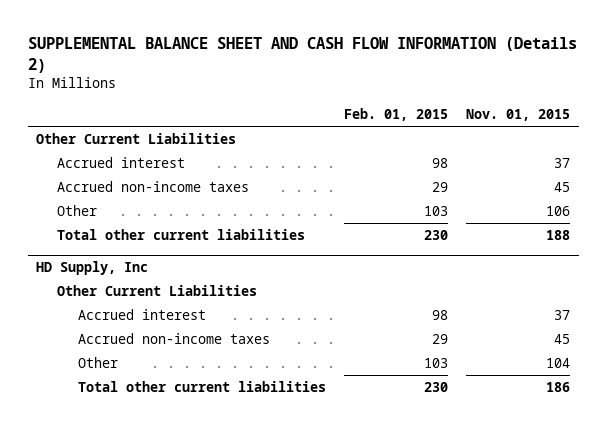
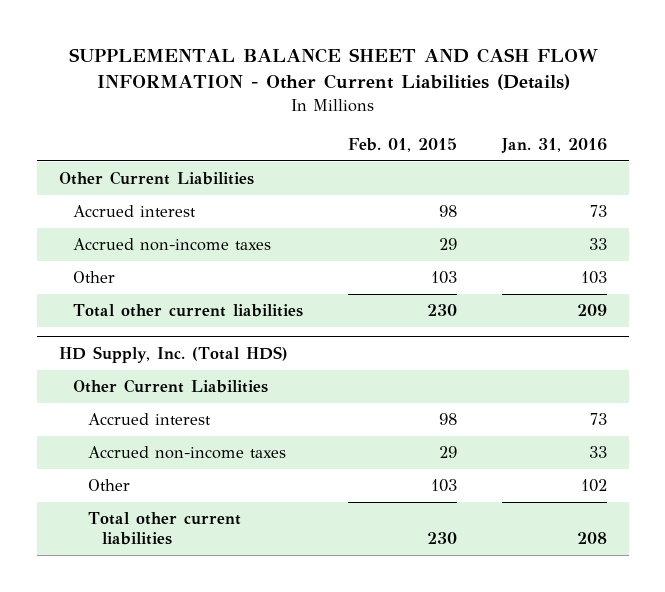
[27,36,577,74] SUPPLEMENTAL BALANCE SHEET AND CASH FLOW INFORMATION (Details 2) -> [68,48,598,91] SUPPLEMENTAL BALANCE SHEET AND CASH FLOW INFORMATION - Other Current Liabilities (Details)
[465,109,570,122] Nov. 01, 2015 -> none
none -> [500,138,607,154] Jan. 31, 2016
[36,261,149,276] HD Supply, Inc -> [58,346,288,364] HD Supply, Inc. (Total HDS)

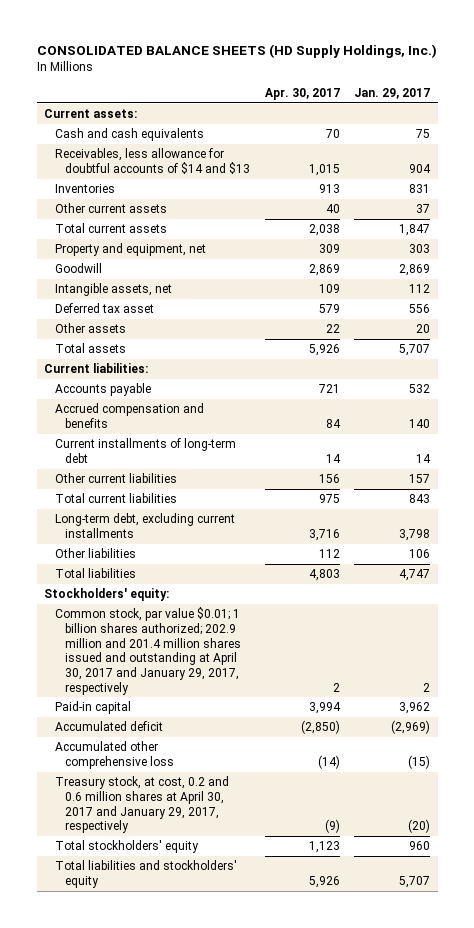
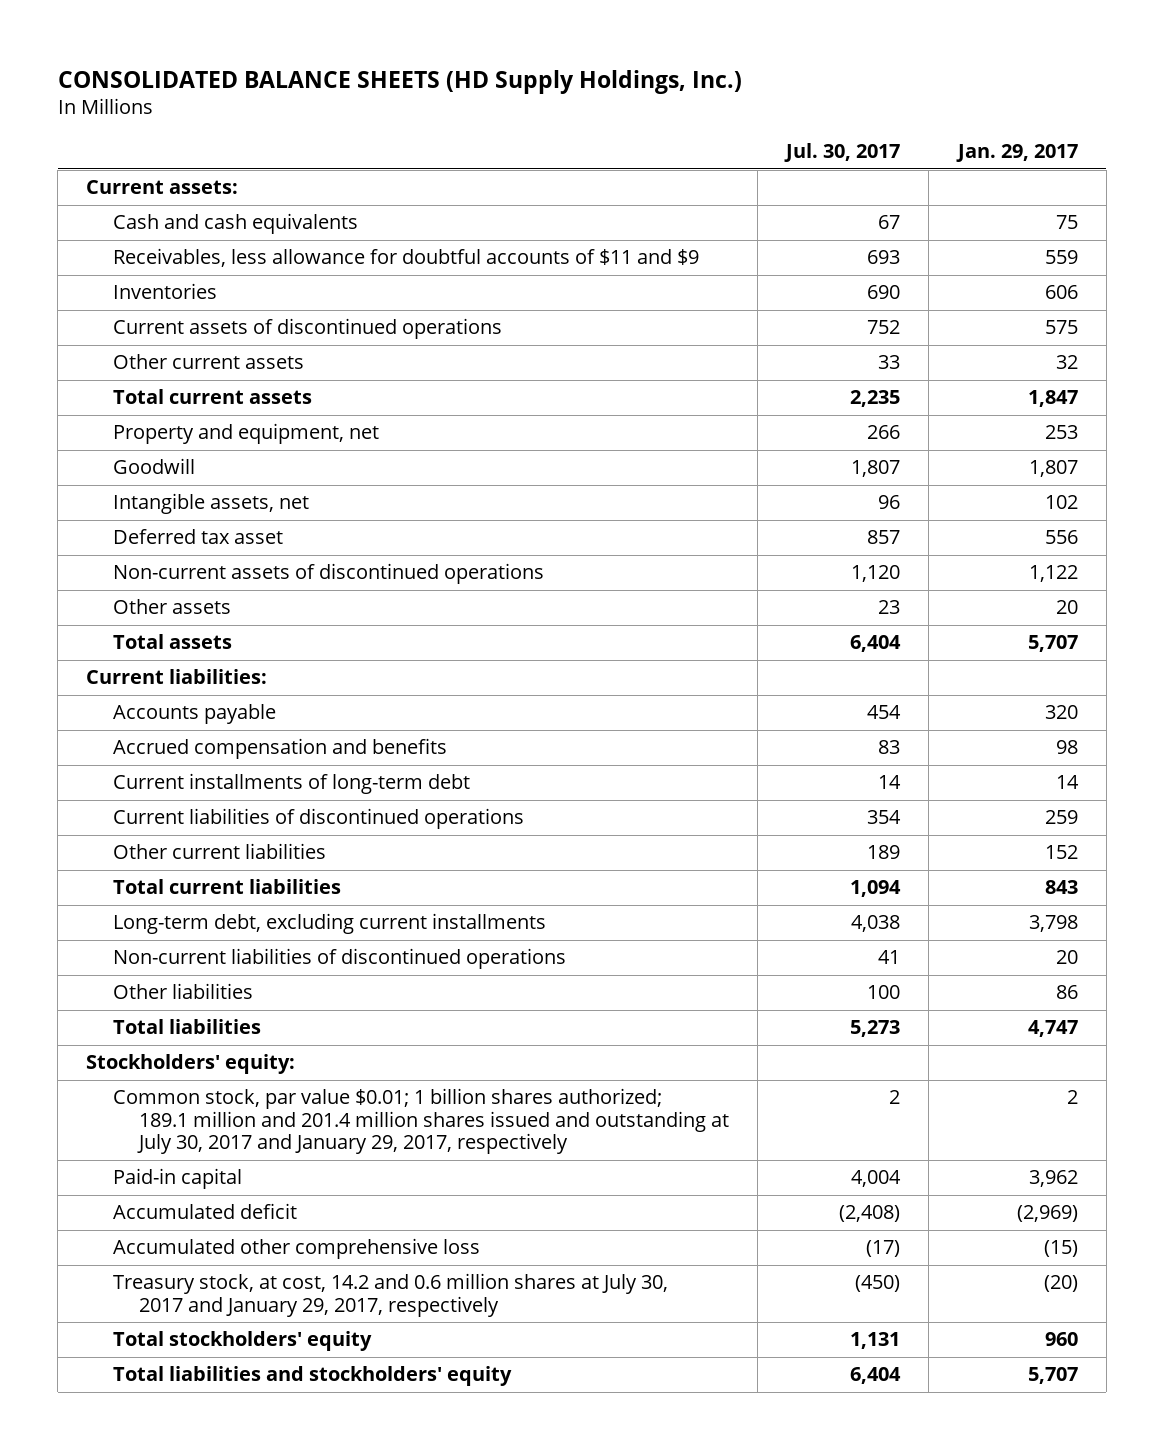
[264,88,340,101] Apr. 30, 2017 -> none
none -> [784,143,901,163] Jul. 30, 2017
[54,148,251,174] Receivables, less allowance for doubtful accounts of $14 and $13 -> [112,248,699,268] Receivables, less allowance for doubtful accounts of $11 and $9
[409,163,432,173] 904 -> [1044,250,1078,265] 559
[409,184,431,194] 831 -> [1044,285,1078,300] 606
none -> [112,318,502,340] Current assets of discontinued operations
[416,204,431,214] 37 -> [1055,355,1078,370] 32
[409,244,431,254] 303 -> [1044,425,1078,440] 253
[399,264,431,277] 2,869 -> [1028,460,1078,478] 1,807
[409,284,431,294] 112 -> [1044,495,1078,510] 102
none -> [112,563,544,585] Non-current assets of discontinued operations
[409,384,431,394] 532 -> [1044,705,1078,720] 320
[409,418,431,428] 140 -> [1055,740,1078,755] 98
none -> [112,808,524,830] Current liabilities of discontinued operations
[409,474,431,484] 157 -> [1044,845,1078,860] 152
none -> [112,948,566,970] Non-current liabilities of discontinued operations
[409,549,431,559] 106 -> [1055,985,1078,1000] 86
[54,607,242,695] Common stock, par value $0.01; 1 billion shares authorized; 202.9 million and 201.4 million shares issued and outstanding at April 30, 2017 and January 29, 2017, respectively -> [112,1088,730,1155] Common stock, par value $0.01; 1 billion shares authorized; 189.1 million and 201.4 million shares issued and outstanding at July 30, 2017 and January 29, 2017, respectively
[54,776,229,834] Treasury stock, at cost, 0.2 and 0.6 million shares at April 30, 2017 and January 29, 2017, respectively -> [112,1273,668,1317] Treasury stock, at cost, 14.2 and 0.6 million shares at July 30, 2017 and January 29, 2017, respectively

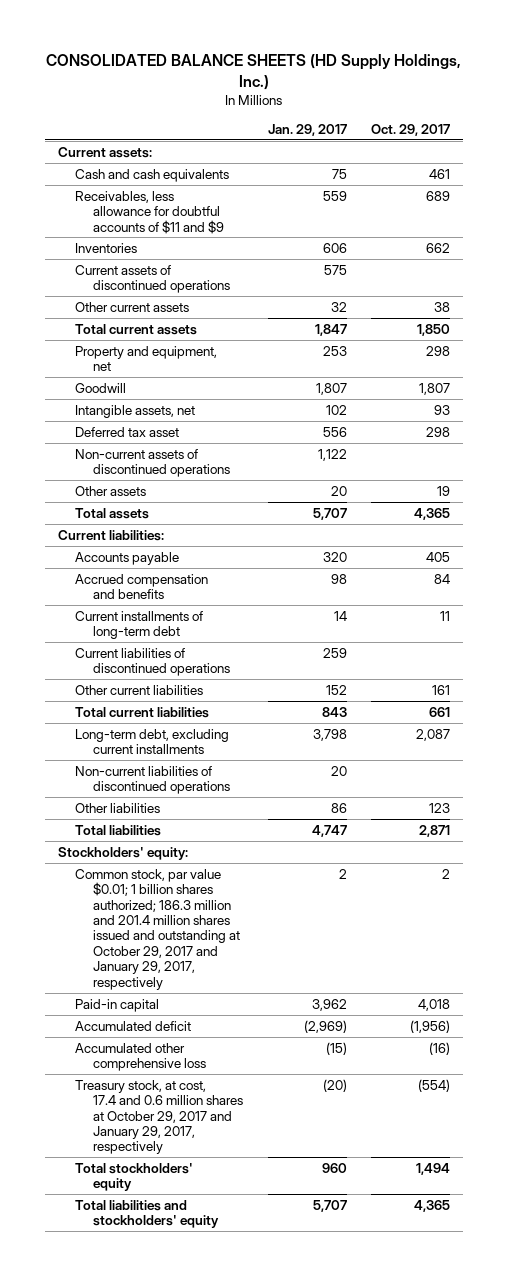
[784,143,901,163] Jul. 30, 2017 -> none
none -> [371,124,451,137] Oct. 29, 2017
[112,1088,730,1155] Common stock, par value $0.01; 1 billion shares authorized; 189.1 million and 201.4 million shares issued and outstanding at July 30, 2017 and January 29, 2017, respectively -> [75,868,241,990] Common stock, par value $0.01; 1 billion shares authorized; 186.3 million and 201.4 million shares issued and outstanding at October 29, 2017 and January 29, 2017, respectively
[112,1273,668,1317] Treasury stock, at cost, 14.2 and 0.6 million shares at July 30, 2017 and January 29, 2017, respectively -> [75,1079,244,1155] Treasury stock, at cost, 17.4 and 0.6 million shares at October 29, 2017 and January 29, 2017, respectively

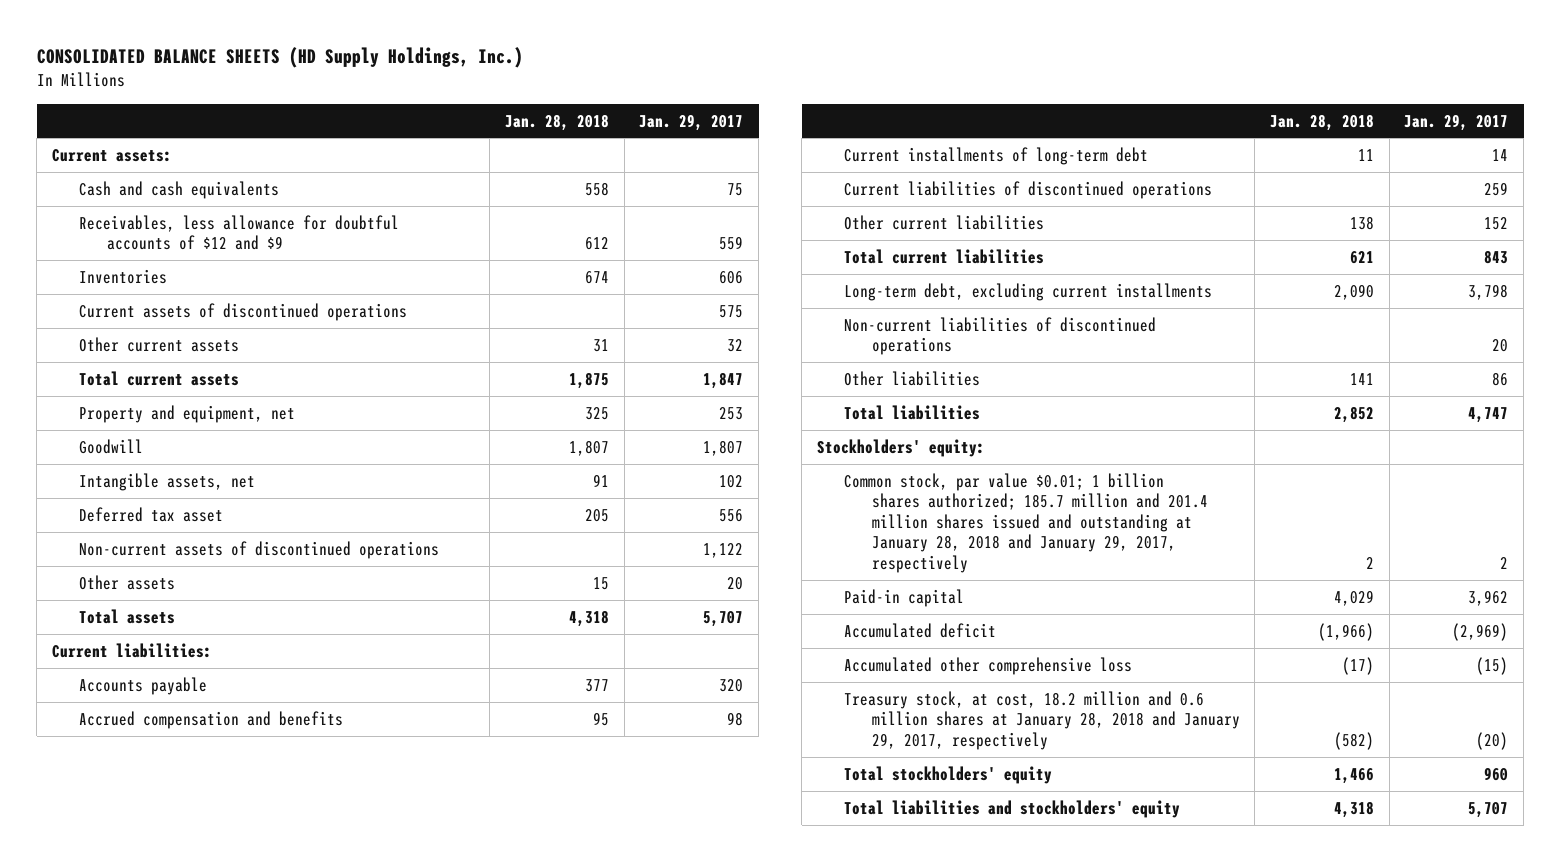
[371,124,451,137] Oct. 29, 2017 -> none
none -> [504,113,609,131] Jan. 28, 2018
[75,190,225,234] Receivables, less allowance for doubtful accounts of $11 and $9 -> [79,214,400,251] Receivables, less allowance for doubtful accounts of $12 and $9
[75,868,241,990] Common stock, par value $0.01; 1 billion shares authorized; 186.3 million and 201.4 million shares issued and outstanding at October 29, 2017 and January 29, 2017, respectively -> [844,472,1208,573] Common stock, par value $0.01; 1 billion shares authorized; 185.7 million and 201.4 million shares issued and outstanding at January 28, 2018 and January 29, 2017, respectively
[75,1079,244,1155] Treasury stock, at cost, 17.4 and 0.6 million shares at October 29, 2017 and January 29, 2017, respectively -> [844,690,1240,750] Treasury stock, at cost, 18.2 million and 0.6 million shares at January 28, 2018 and January 29, 2017, respectively

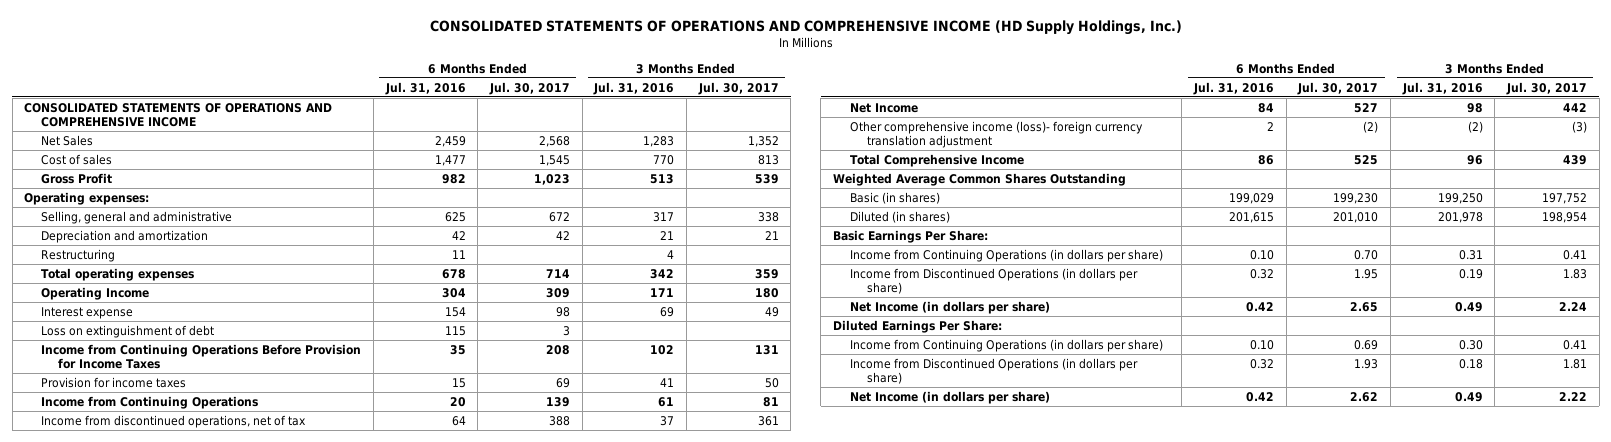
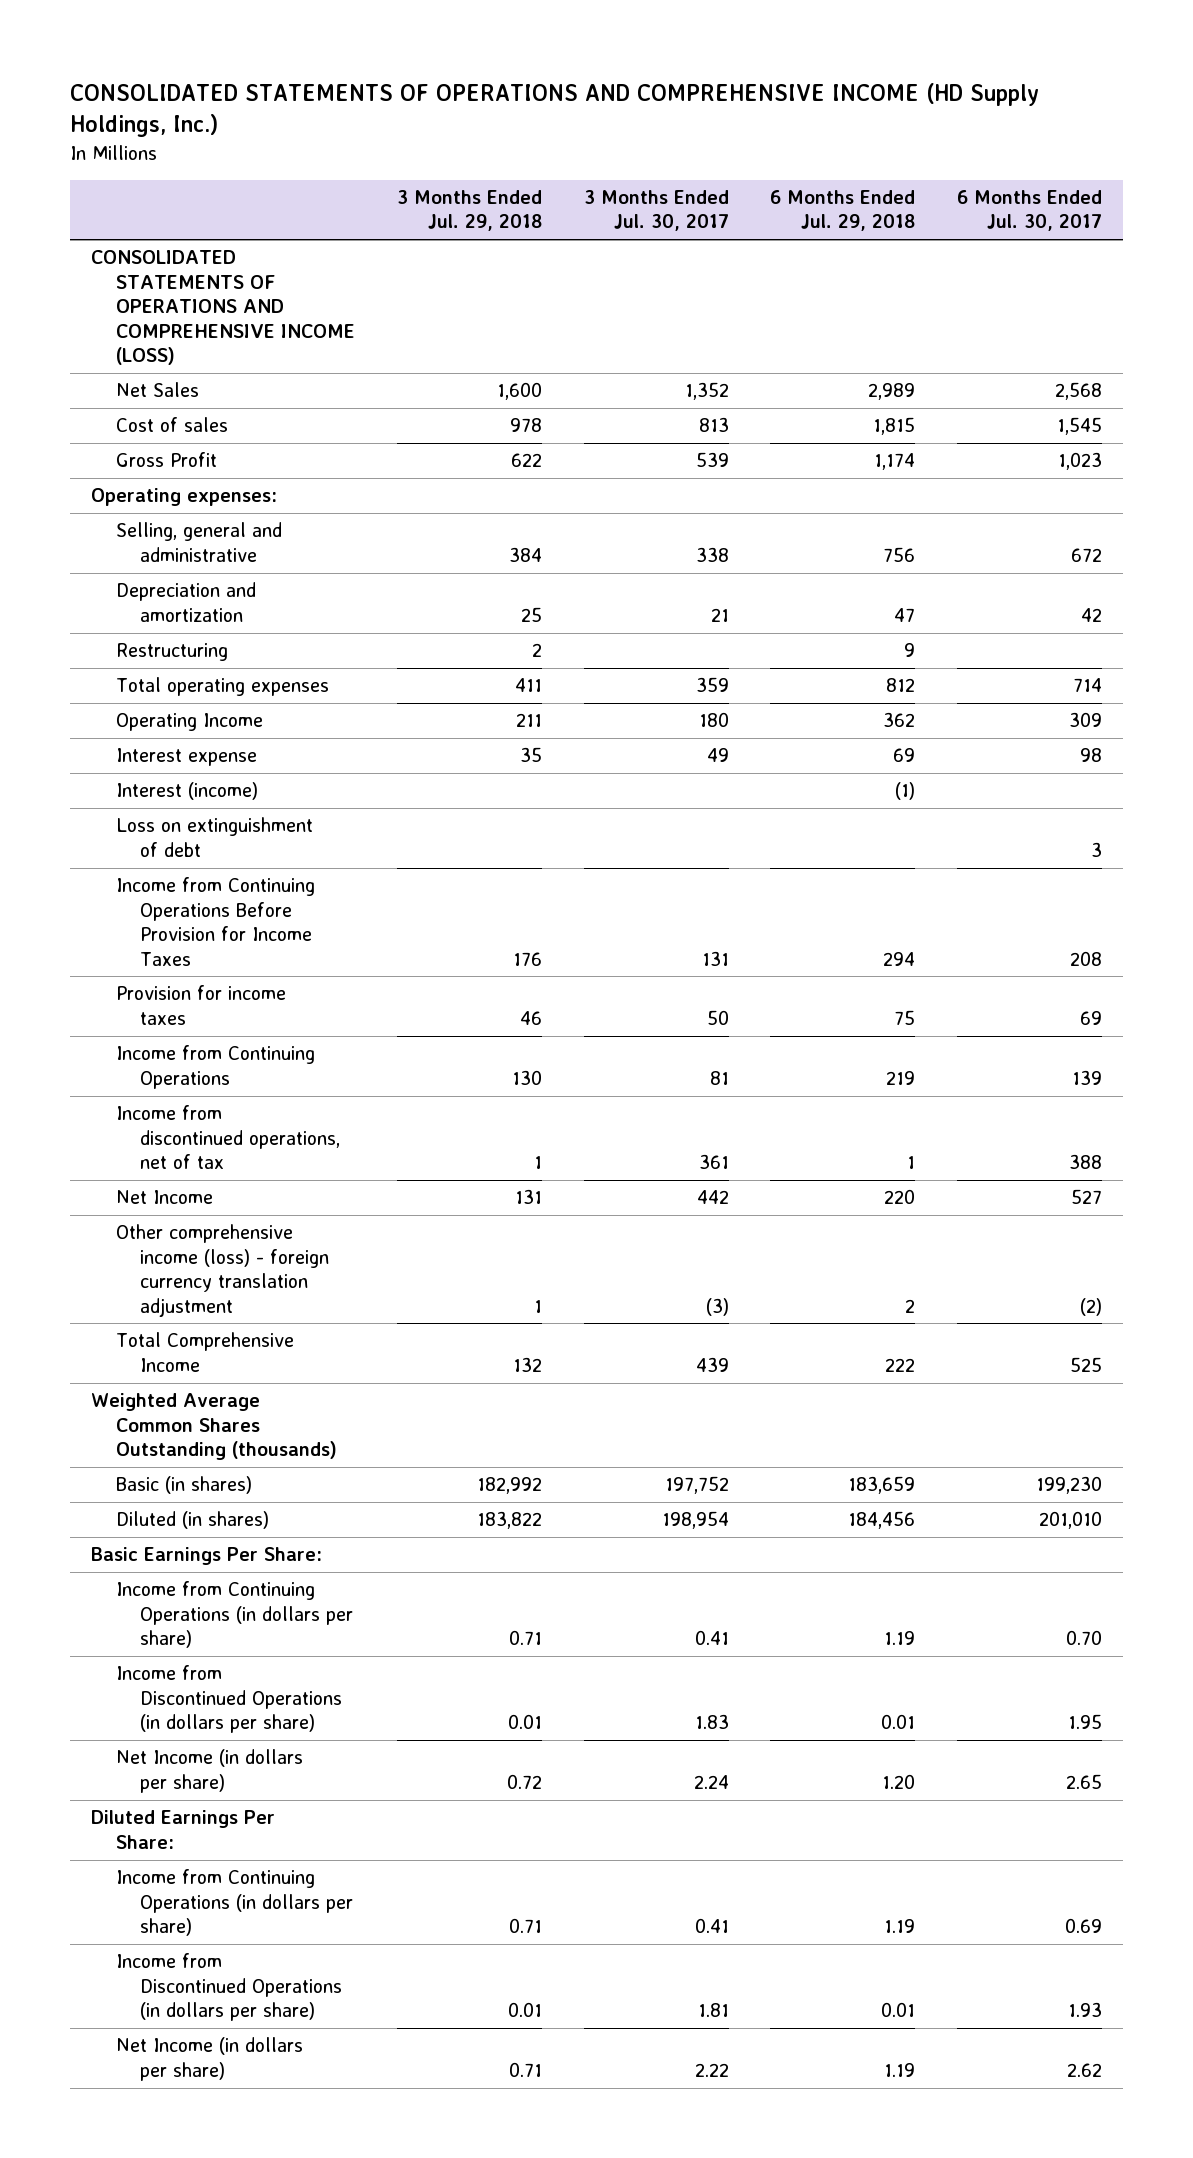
[384,81,466,95] Jul. 31, 2016 -> none
[593,81,675,95] Jul. 31, 2016 -> none
none -> [396,190,542,232] 3 Months Ended Jul. 29, 2018
none -> [770,190,916,232] 6 Months Ended Jul. 29, 2018
[24,102,333,127] CONSOLIDATED STATEMENTS OF OPERATIONS AND COMPREHENSIVE INCOME -> [91,250,355,366] CONSOLIDATED STATEMENTS OF OPERATIONS AND COMPREHENSIVE INCOME (LOSS)
none -> [115,782,258,801] Interest (income)
[849,120,1143,148] Other comprehensive income (loss)- foreign currency translation adjustment -> [115,1224,330,1317] Other comprehensive income (loss) - foreign currency translation adjustment
[832,172,1126,186] Weighted Average Common Shares Outstanding -> [91,1393,337,1461] Weighted Average Common Shares Outstanding (thousands)

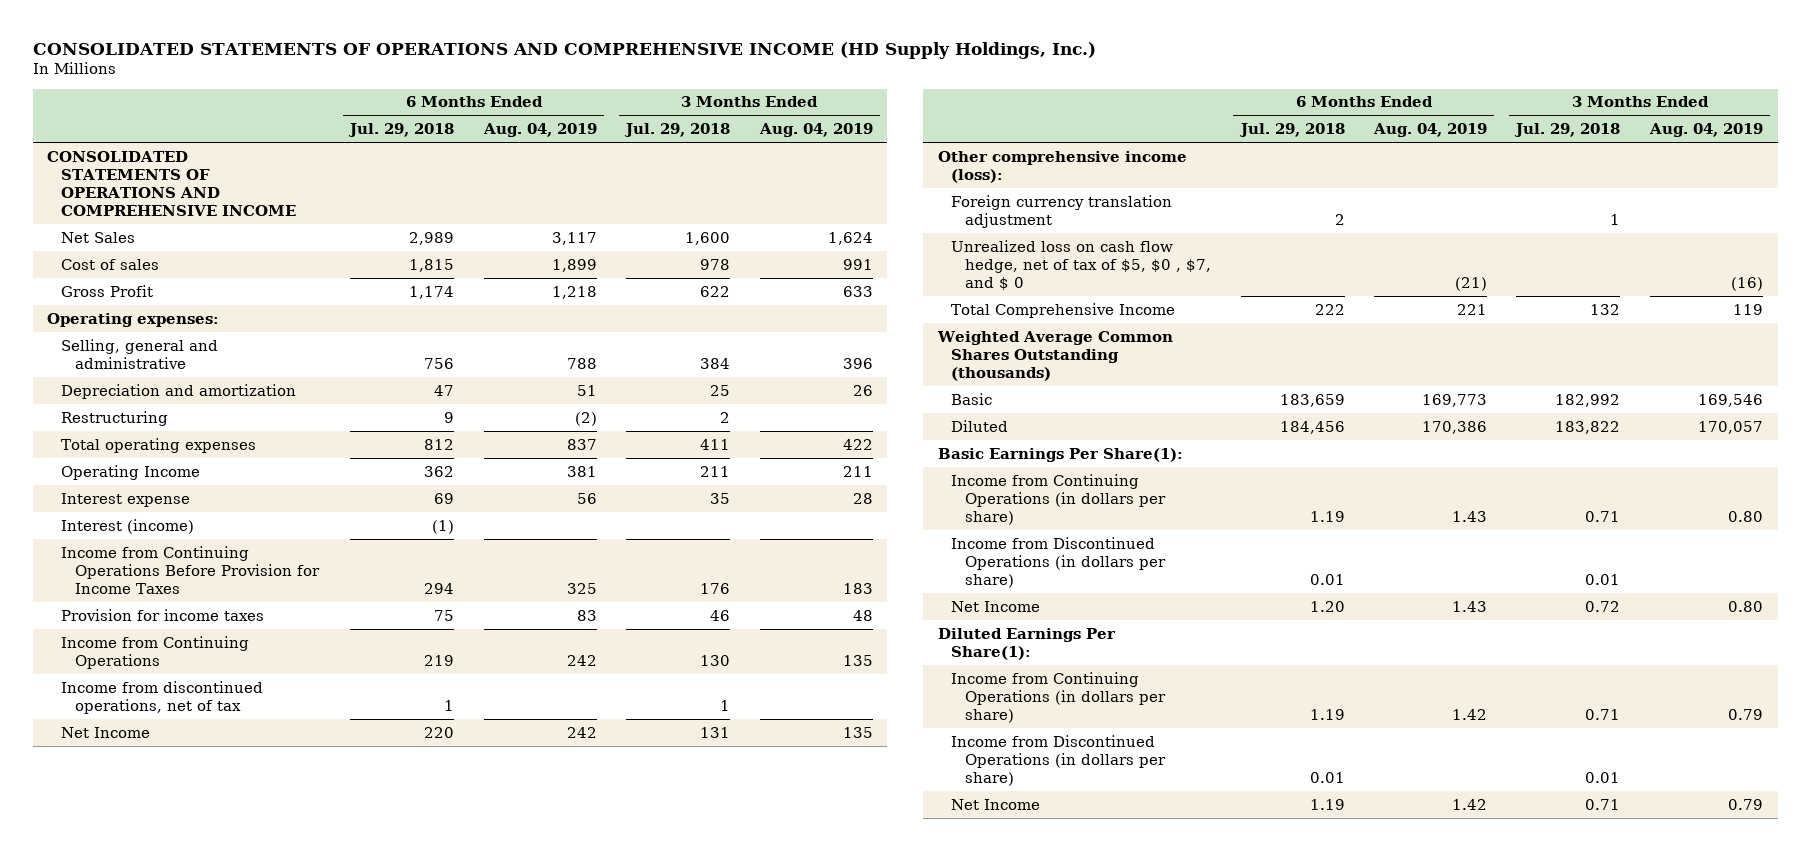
[583,190,729,232] 3 Months Ended Jul. 30, 2017 -> none
[957,190,1103,232] 6 Months Ended Jul. 30, 2017 -> none
none -> [482,123,597,138] Aug. 04, 2019
none -> [758,123,873,138] Aug. 04, 2019
[91,250,355,366] CONSOLIDATED STATEMENTS OF OPERATIONS AND COMPREHENSIVE INCOME (LOSS) -> [47,150,297,217] CONSOLIDATED STATEMENTS OF OPERATIONS AND COMPREHENSIVE INCOME
[115,817,313,857] Loss on extinguishment of debt -> none
none -> [937,150,1187,183] Other comprehensive income (loss):
[115,1224,330,1317] Other comprehensive income (loss) - foreign currency translation adjustment -> [951,194,1173,228] Foreign currency translation adjustment
none -> [951,239,1212,290] Unrealized loss on cash flow hedge, net of tax of $5, $0 , $7, and $ 0
[115,1476,252,1495] Basic (in shares) -> [951,392,993,405] Basic
[115,1511,269,1530] Diluted (in shares) -> [951,419,1009,432] Diluted
[91,1547,323,1566] Basic Earnings Per Share: -> [937,447,1183,462] Basic Earnings Per Share(1):
[115,1749,303,1793] Net Income (in dollars per share) -> [951,600,1041,612] Net Income
[91,1810,276,1849] Diluted Earnings Per Share: -> [937,627,1116,660] Diluted Earnings Per Share(1):
[115,2037,303,2081] Net Income (in dollars per share) -> [951,798,1041,810] Net Income

